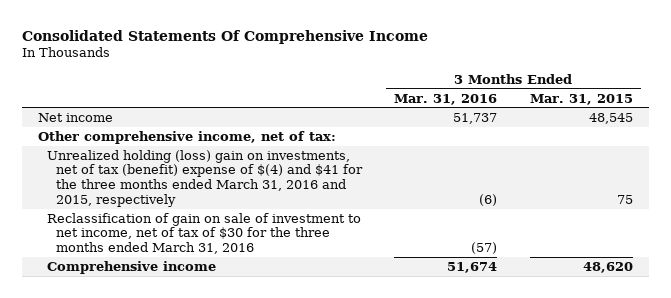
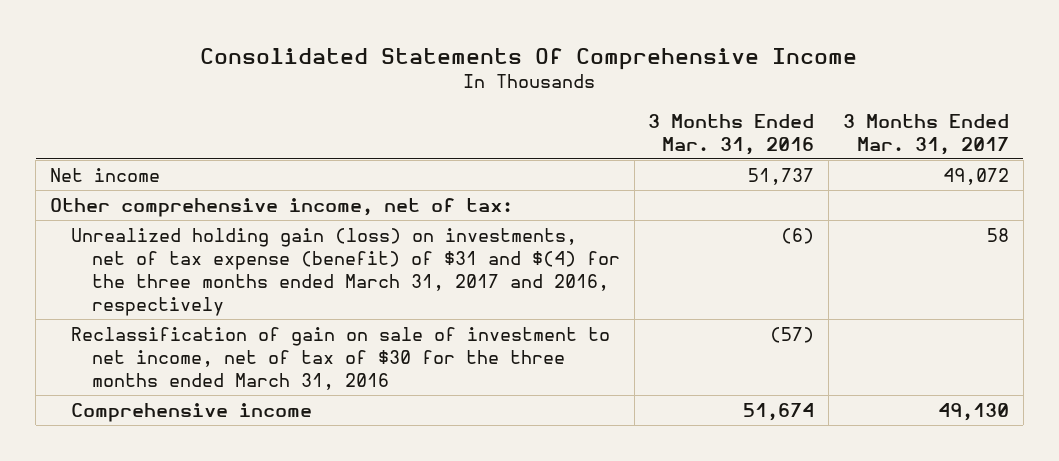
[529,93,633,105] Mar. 31, 2015 -> none
none -> [842,113,1009,155] 3 Months Ended Mar. 31, 2017
[46,149,363,207] Unrealized holding (loss) gain on investments, net of tax (benefit) expense of $(4) and $41 for the three months ended March 31, 2016 and 2015, respectively -> [70,227,620,317] Unrealized holding gain (loss) on investments, net of tax expense (benefit) of $31 and $(4) for the three months ended March 31, 2017 and 2016, respectively

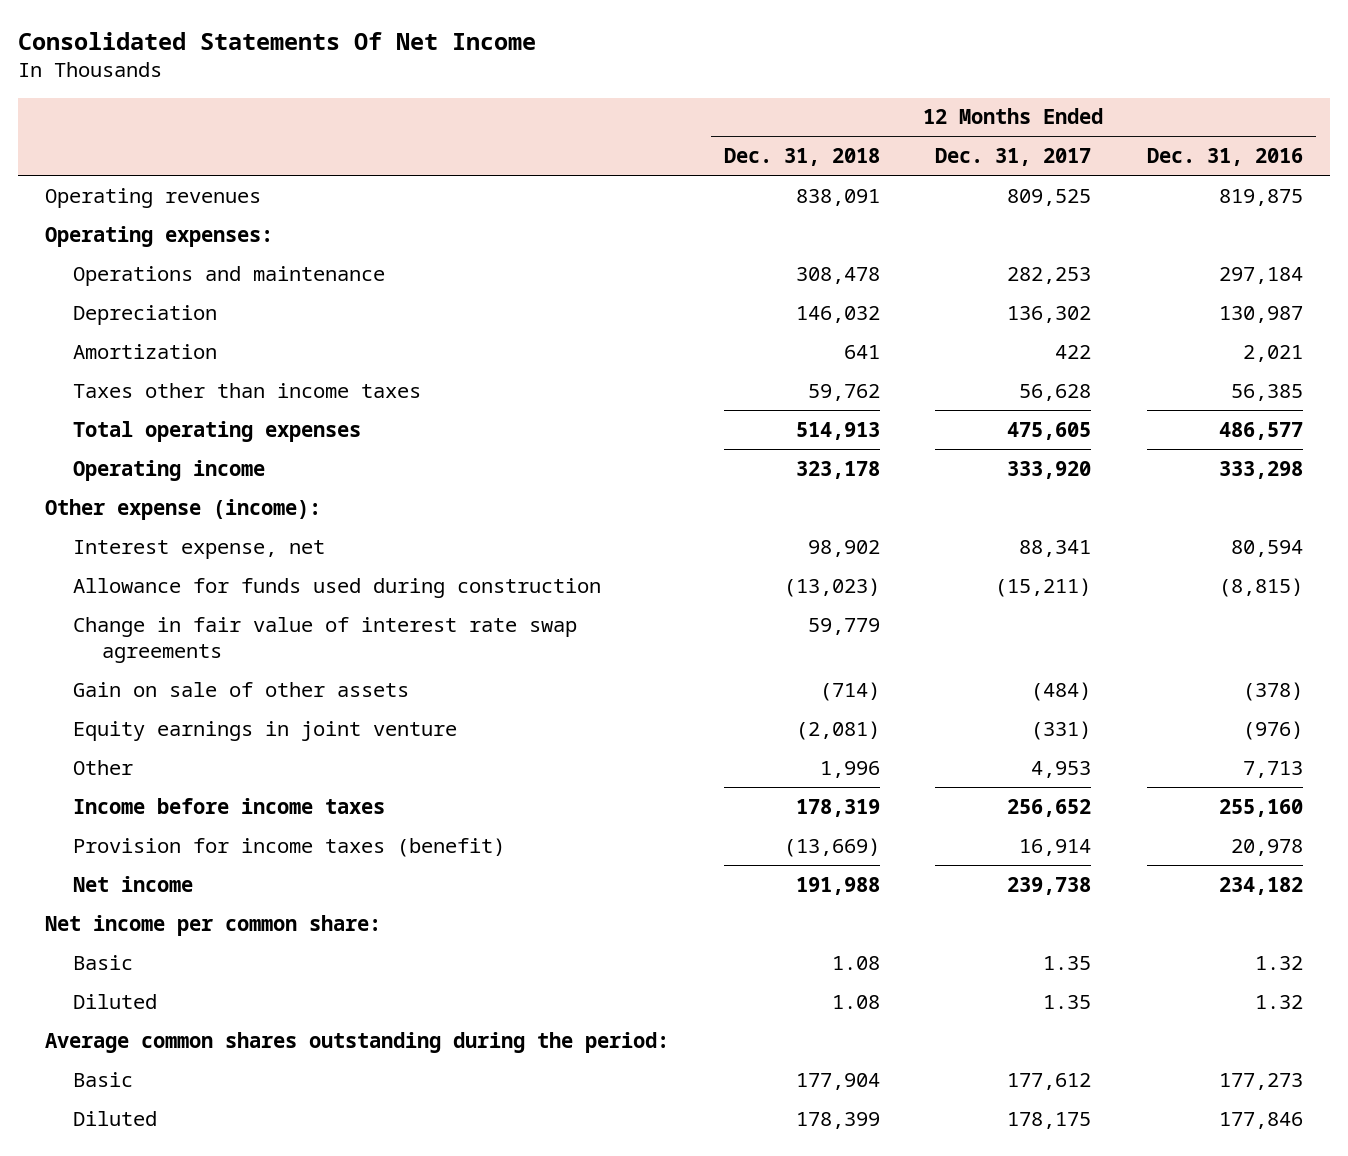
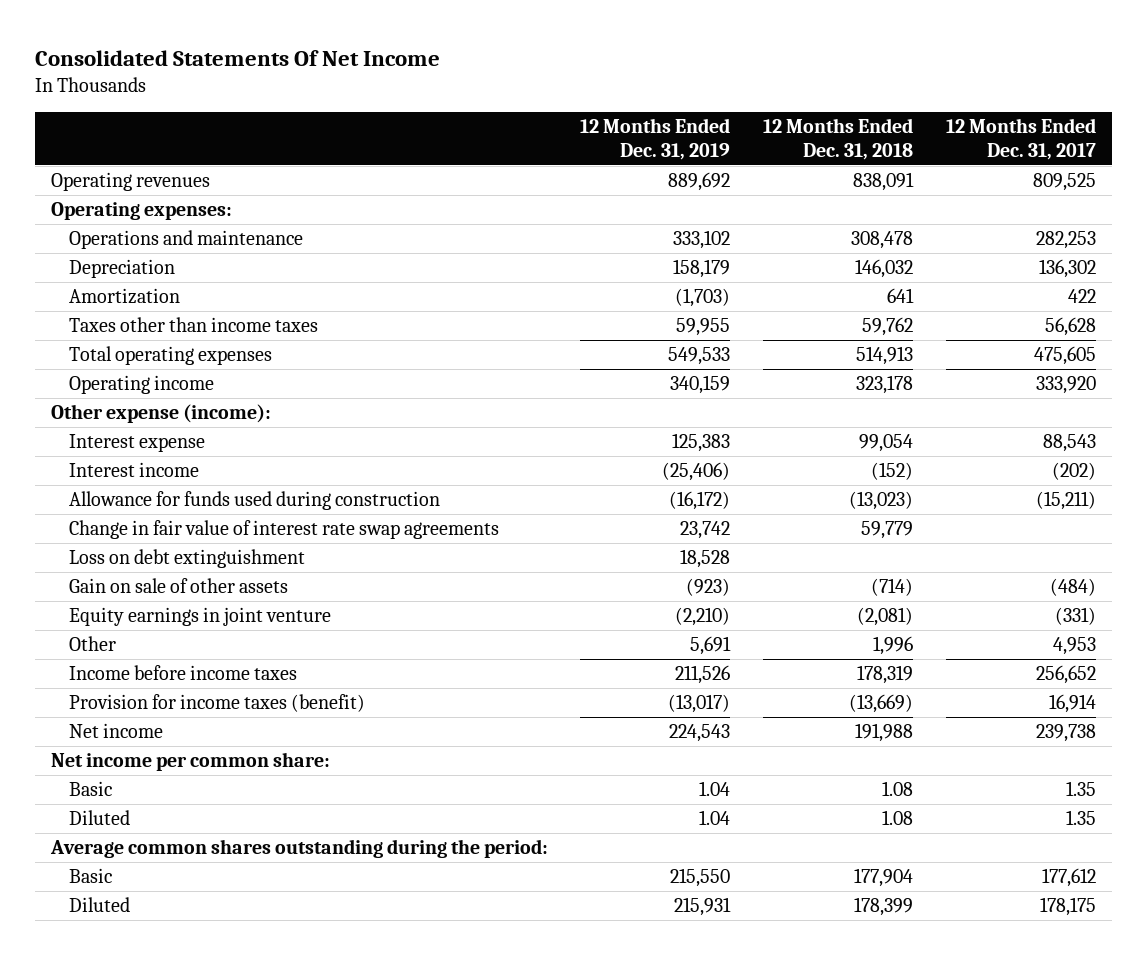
[1146,148,1303,167] Dec. 31, 2016 -> none
none -> [580,118,731,161] 12 Months Ended Dec. 31, 2019
[73,539,326,559] Interest expense, net -> [68,434,205,453] Interest expense
[808,539,881,557] 98,902 -> [859,434,914,453] 99,054
[1019,539,1092,557] 88,341 -> [1042,434,1096,453] 88,543
none -> [68,462,199,478] Interest income
none -> [68,549,305,569] Loss on debt extinguishment

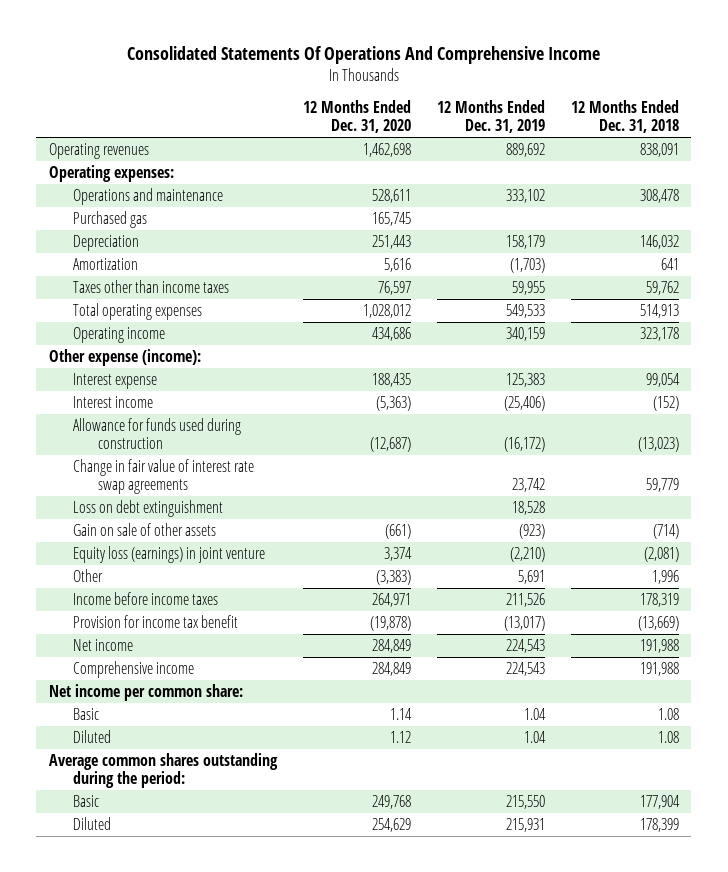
[34,49,440,66] Consolidated Statements Of Net Income -> [126,46,600,65] Consolidated Statements Of Operations And Comprehensive Income
[945,118,1096,161] 12 Months Ended Dec. 31, 2017 -> none
none -> [303,99,412,134] 12 Months Ended Dec. 31, 2020
none -> [73,210,148,228] Purchased gas
[68,607,331,627] Equity earnings in joint venture -> [73,545,266,563] Equity loss (earnings) in joint venture
[68,694,365,713] Provision for income taxes (benefit) -> [73,614,239,628] Provision for income tax benefit
none -> [73,660,195,678] Comprehensive income

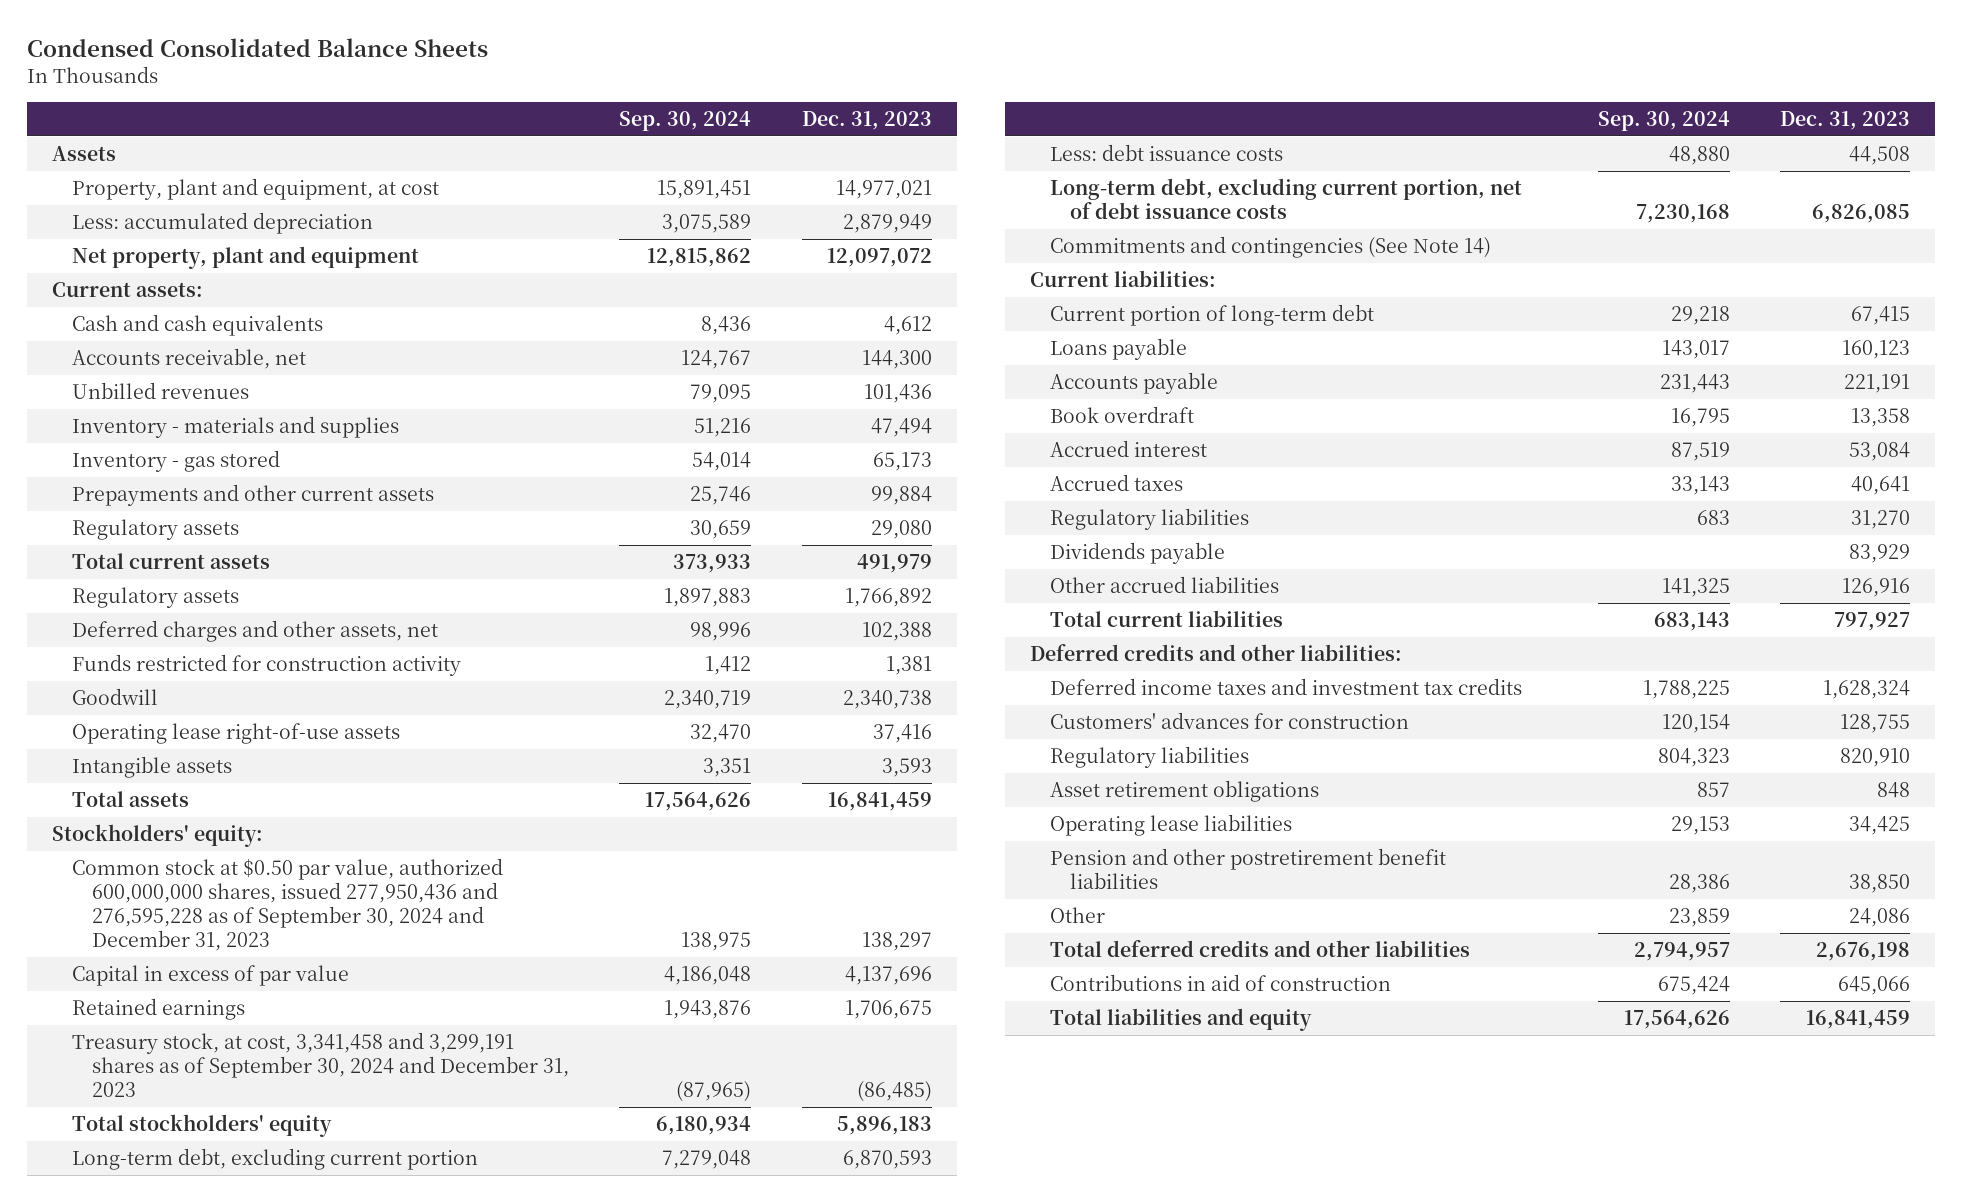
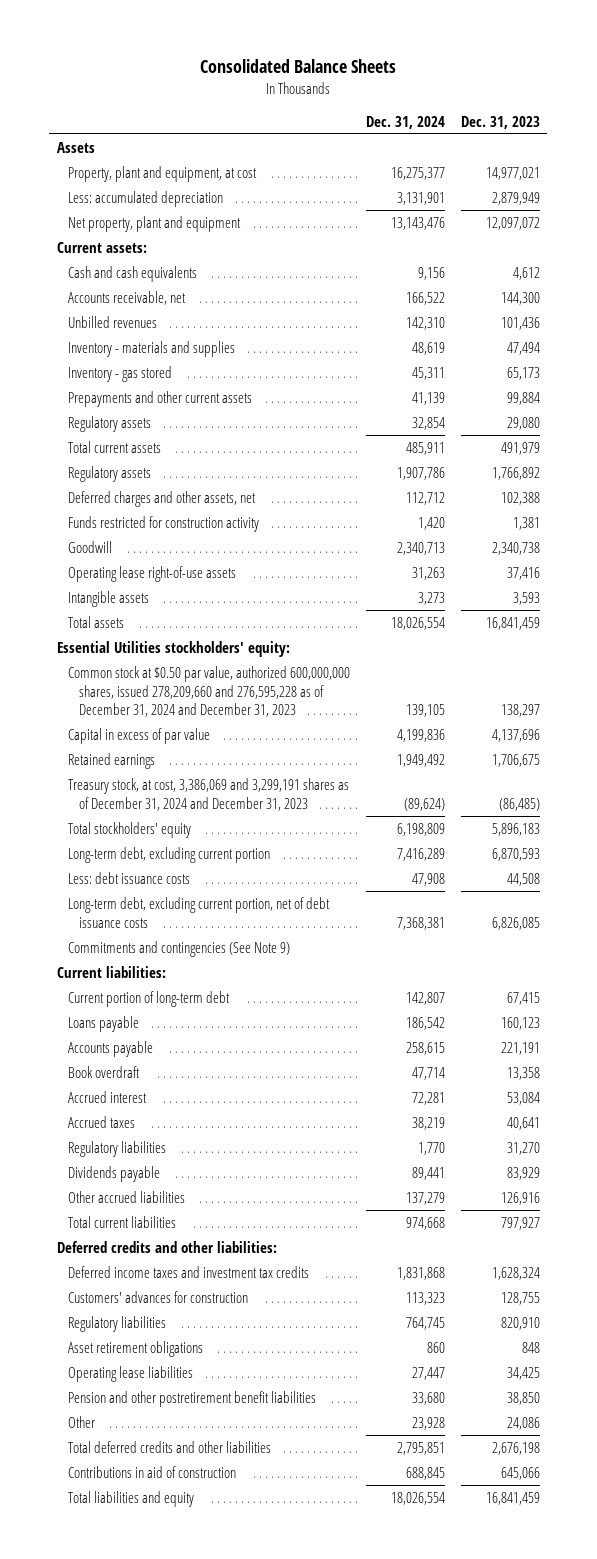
[26,37,488,57] Condensed Consolidated Balance Sheets -> [200,59,397,74] Consolidated Balance Sheets
[619,111,752,132] Sep. 30, 2024 -> none
none -> [365,115,445,129] Dec. 31, 2024
[51,823,263,847] Stockholders' equity: -> [57,640,291,657] Essential Utilities stockholders' equity:
[71,857,503,951] Common stock at $0.50 par value, authorized 600,000,000 shares, issued 277,950,436 and 276,595,228 as of September 30, 2024 and December 31, 2023 -> [68,665,351,718] Common stock at $0.50 par value, authorized 600,000,000 shares, issued 278,209,660 and 276,595,228 as of December 31, 2024 and December 31, 2023
[71,1031,569,1097] Treasury stock, at cost, 3,341,458 and 3,299,191 shares as of September 30, 2024 and December 31, 2023 -> [68,777,350,811] Treasury stock, at cost, 3,386,069 and 3,299,191 shares as of December 31, 2024 and December 31, 2023
[1050,235,1492,258] Commitments and contingencies (See Note 14) -> [68,940,291,957] Commitments and contingencies (See Note 9)

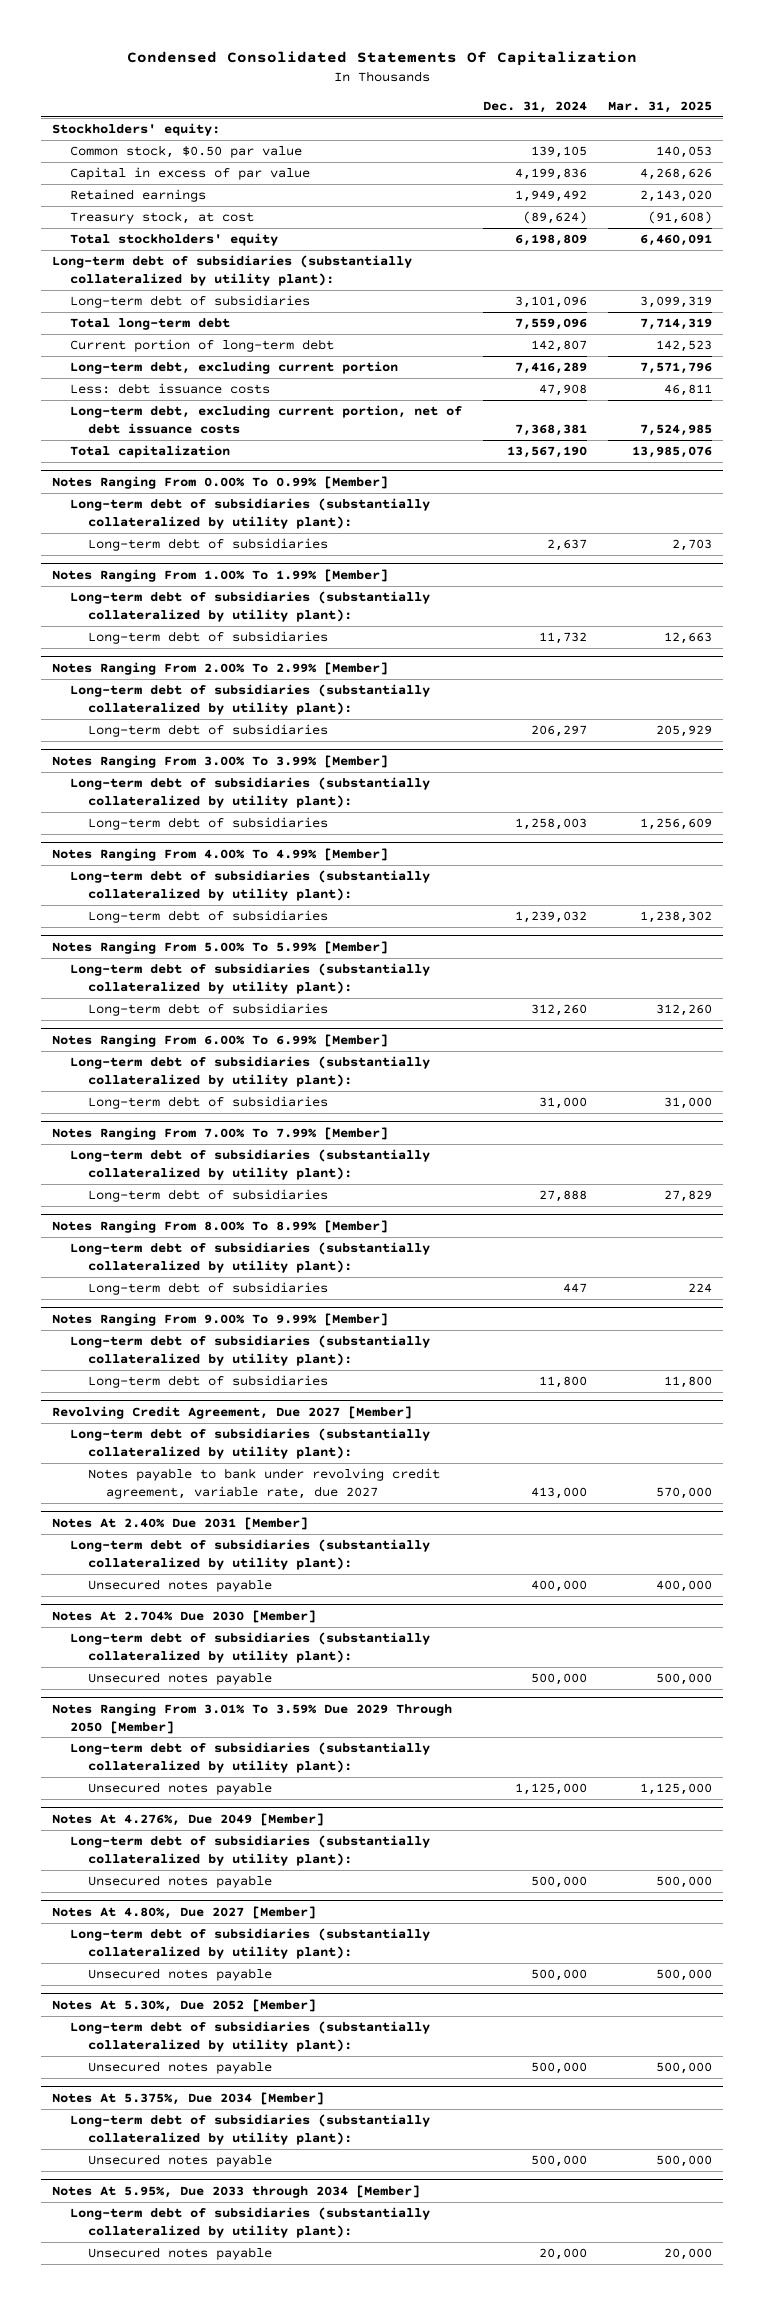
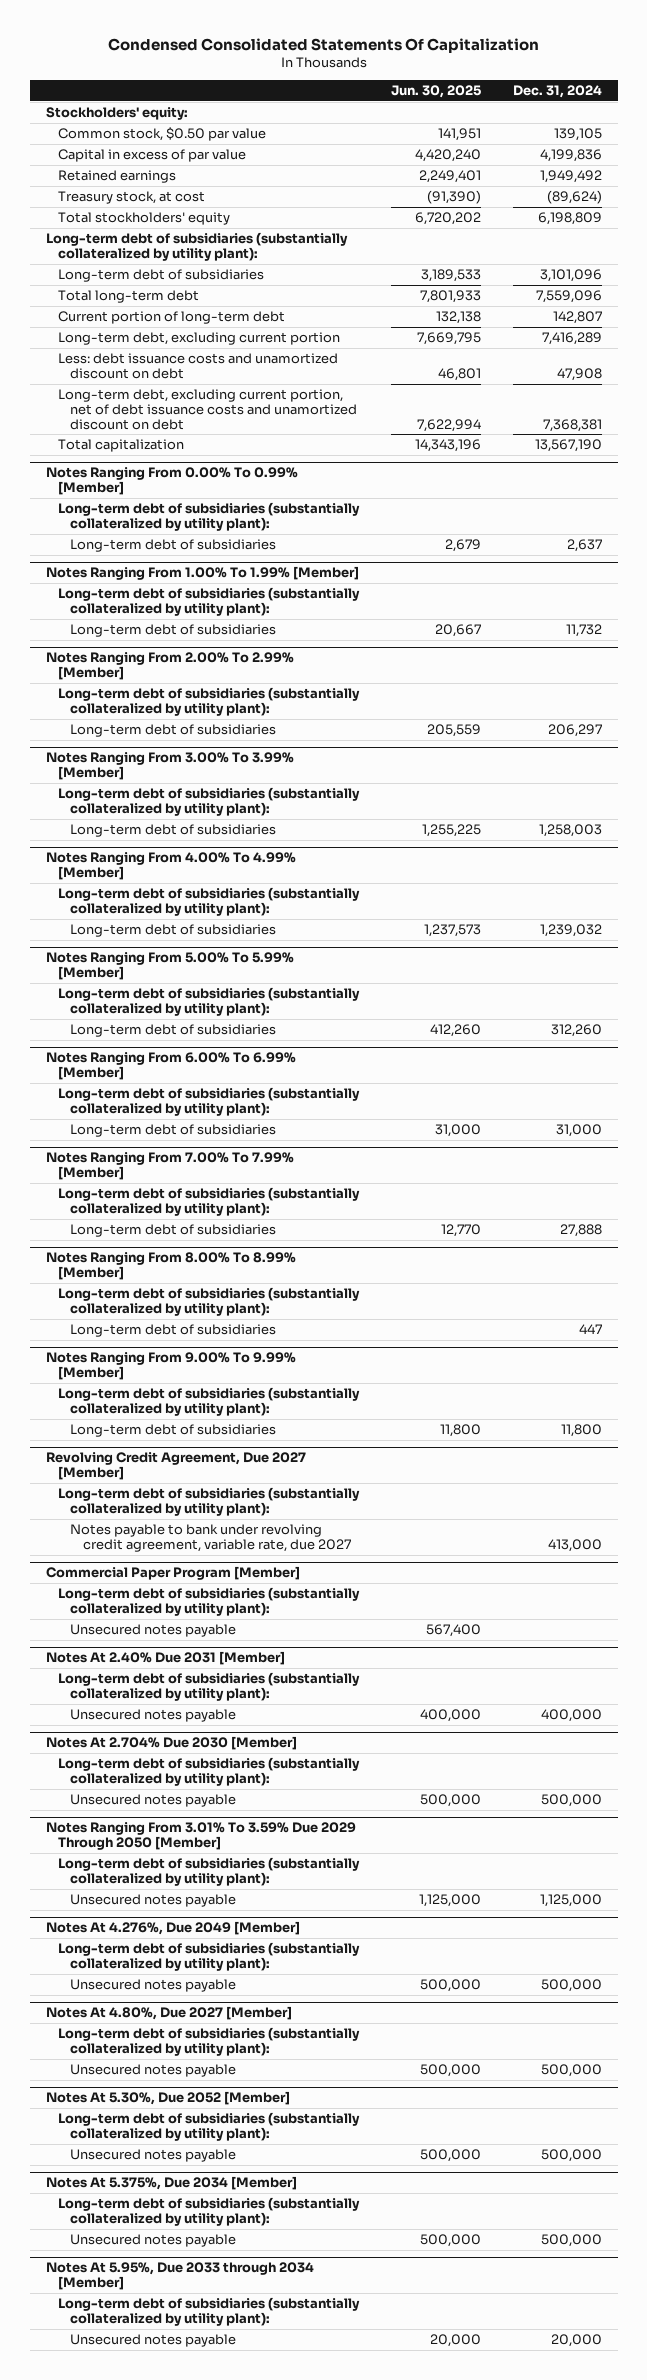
[608,100,713,113] Mar. 31, 2025 -> none
none -> [390,85,481,99] Jun. 30, 2025
[69,383,270,395] Less: debt issuance costs -> [58,353,339,379] Less: debt issuance costs and unamortized discount on debt
[69,405,462,434] Long-term debt, excluding current portion, net of debt issuance costs -> [58,389,358,430] Long-term debt, excluding current portion, net of debt issuance costs and unamortized discount on debt
none -> [45,1566,300,1581] Commercial Paper Program [Member]
none -> [58,1587,361,1616] Long-term debt of subsidiaries (substantially collateralized by utility plant):
none -> [70,1624,237,1638] Unsecured notes payable

